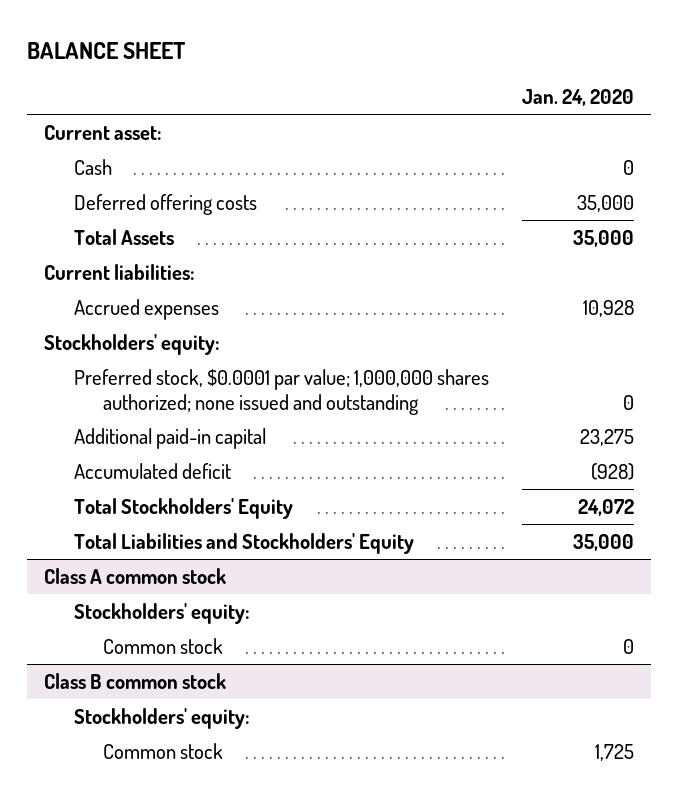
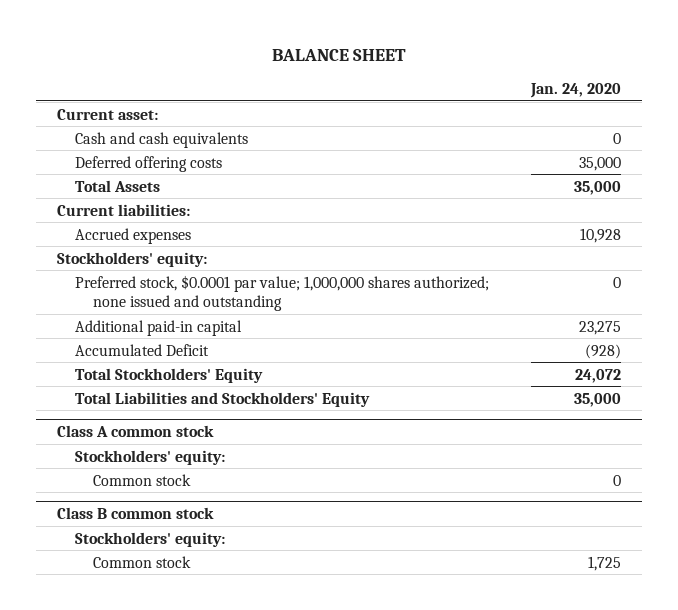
[73,158,112,175] Cash -> none
none -> [75,131,249,148] Cash and cash equivalents
[73,462,231,479] Accumulated deficit -> [75,343,210,356] Accumulated Deficit

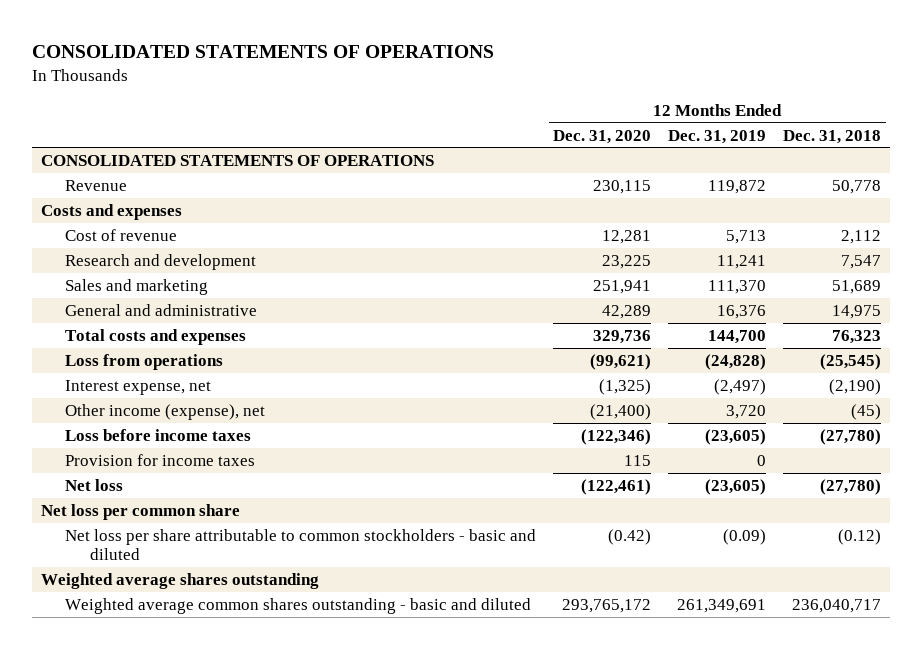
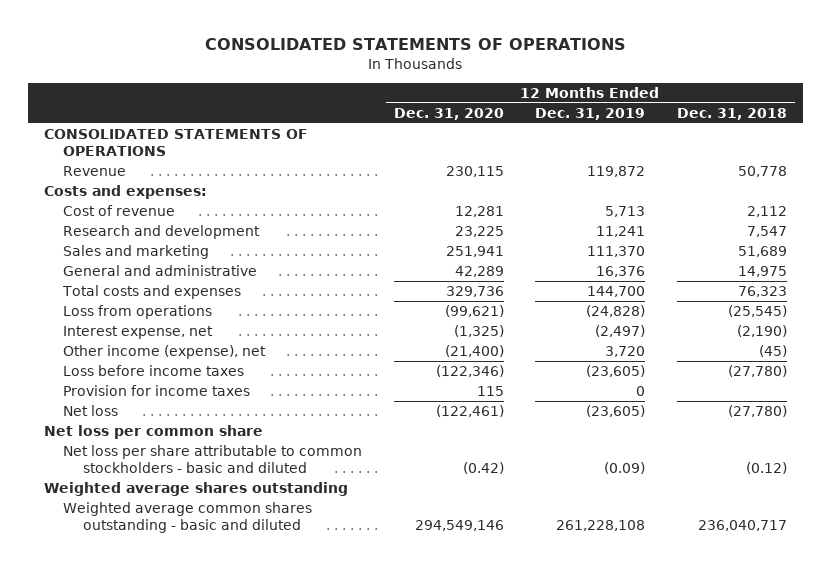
[40,203,182,220] Costs and expenses -> [43,185,207,200] Costs and expenses:
[562,598,652,613] 293,765,172 -> [414,519,504,531] 294,549,146
[677,598,767,613] 261,349,691 -> [556,519,646,531] 261,228,108

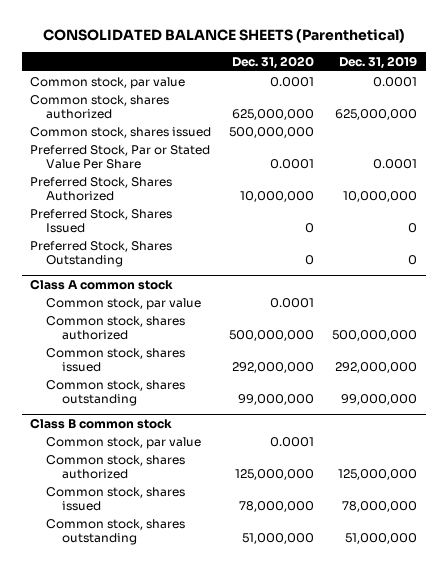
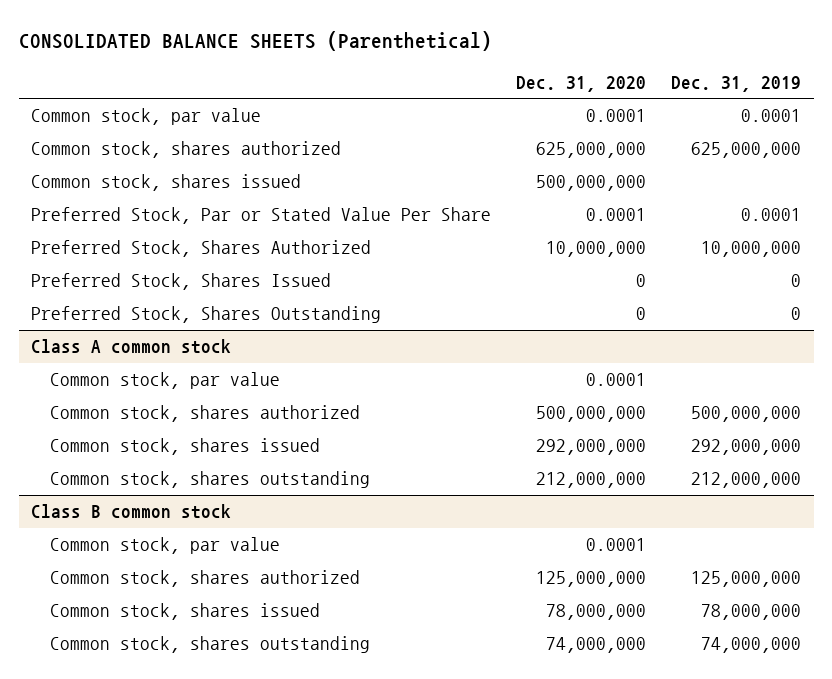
[238,393,315,405] 99,000,000 -> [536,472,647,489] 212,000,000
[341,393,418,405] 99,000,000 -> [691,472,802,489] 212,000,000
[242,532,315,544] 51,000,000 -> [546,637,647,654] 74,000,000
[345,532,418,544] 51,000,000 -> [701,637,802,654] 74,000,000

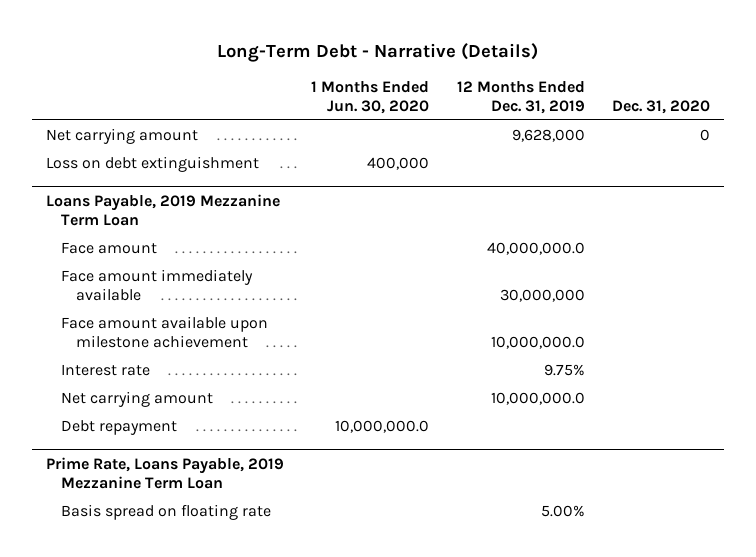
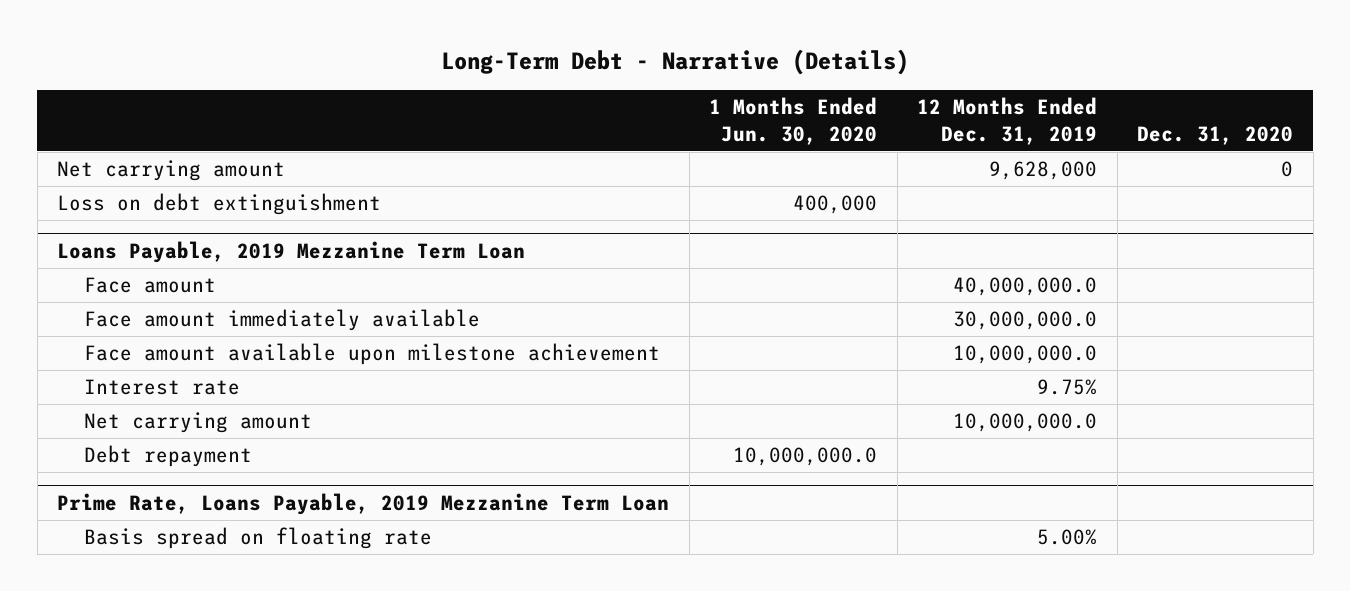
[499,289,585,303] 30,000,000 -> [953,311,1098,331] 30,000,000.0

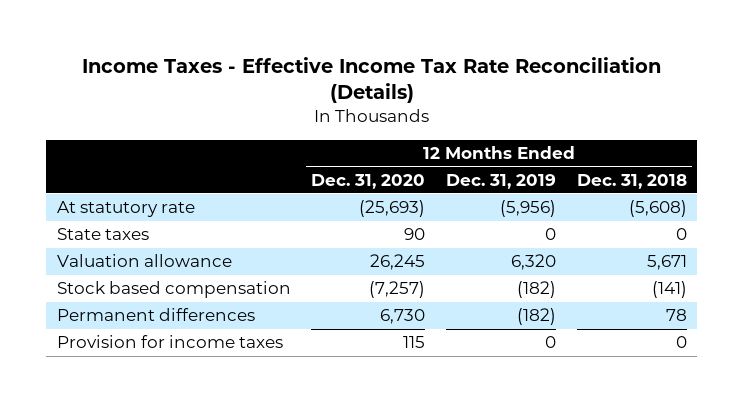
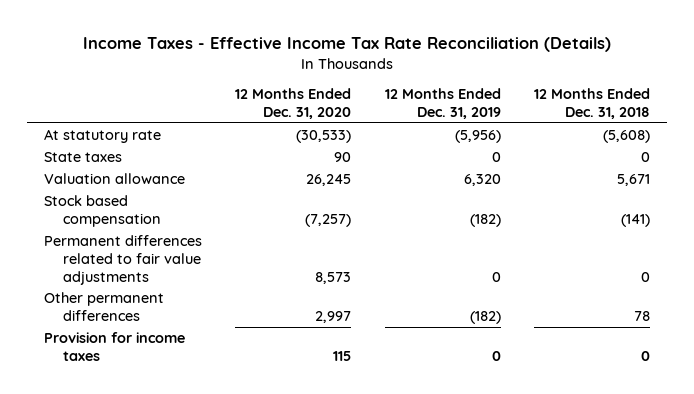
[359,200,426,218] (25,693) -> [296,130,352,144] (30,533)
none -> [43,235,202,285] Permanent differences related to fair value adjustments
[56,308,255,322] Permanent differences -> [43,292,164,321] Other permanent differences
[380,309,426,325] 6,730 -> [315,310,352,323] 2,997

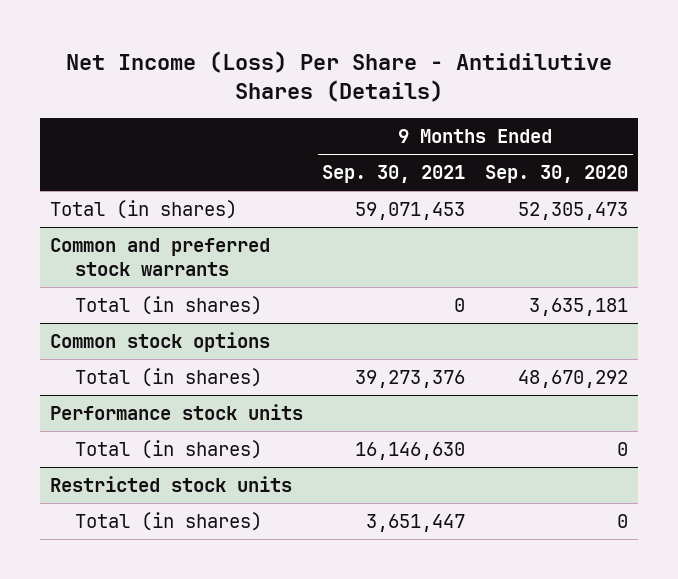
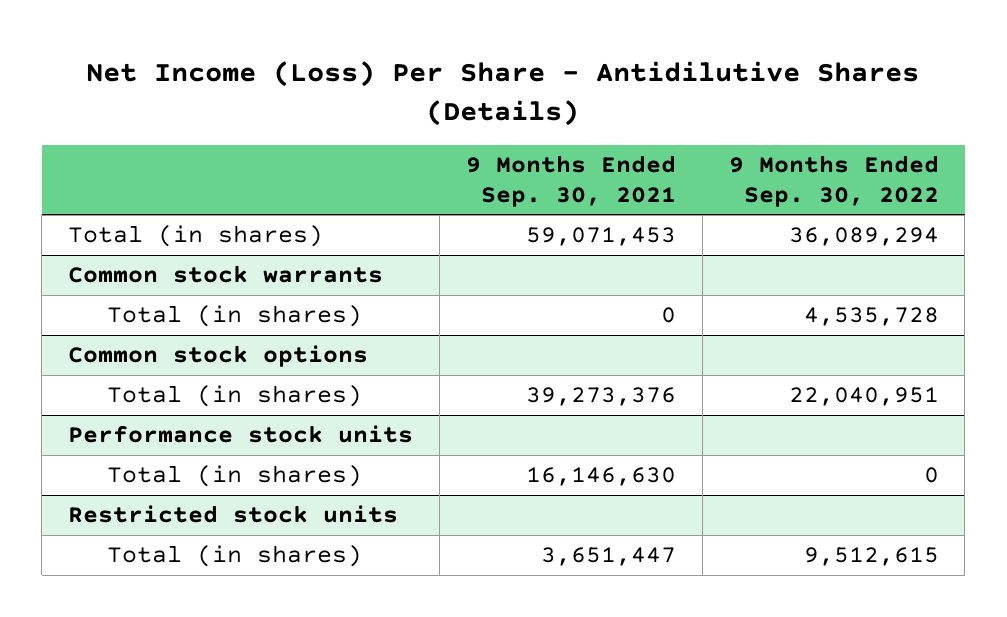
[485,165,629,184] Sep. 30, 2020 -> none
none -> [728,154,939,207] 9 Months Ended Sep. 30, 2022
[49,237,270,277] Common and preferred stock warrants -> [68,265,384,284] Common stock warrants

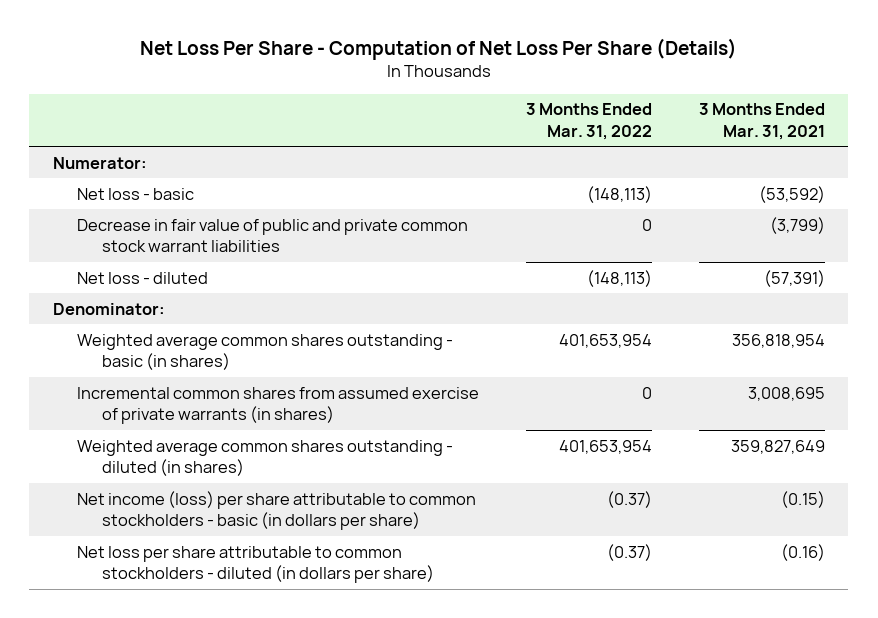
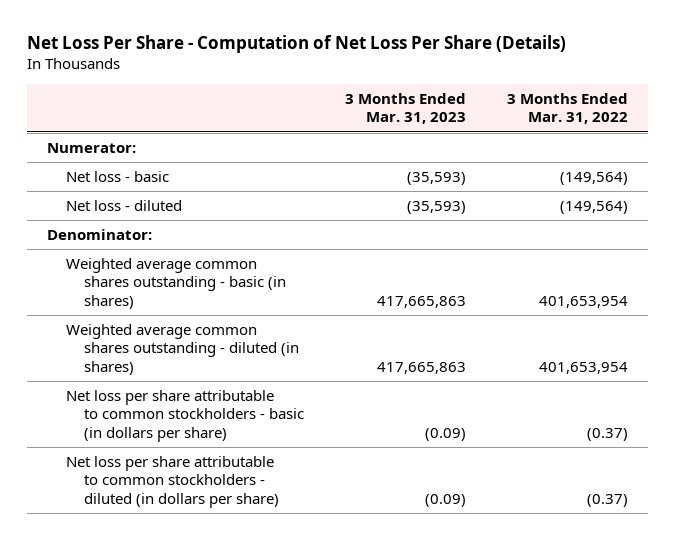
[699,103,826,140] 3 Months Ended Mar. 31, 2021 -> none
none -> [345,93,467,125] 3 Months Ended Mar. 31, 2023
[77,218,469,253] Decrease in fair value of public and private common stock warrant liabilities -> none
[587,185,653,203] (148,113) -> [560,171,629,185] (149,564)
[587,269,653,287] (148,113) -> [560,200,629,214] (149,564)
[77,386,480,425] Incremental common shares from assumed exercise of private warrants (in shares) -> none
[77,490,477,531] Net income (loss) per share attributable to common stockholders - basic (in dollars per share) -> [65,389,305,442] Net loss per share attributable to common stockholders - basic (in dollars per share)

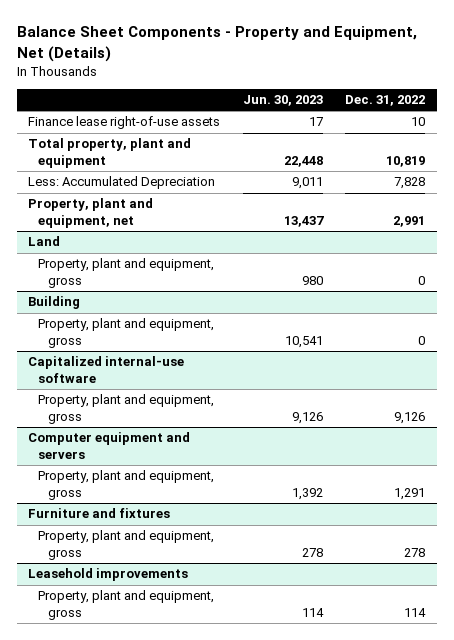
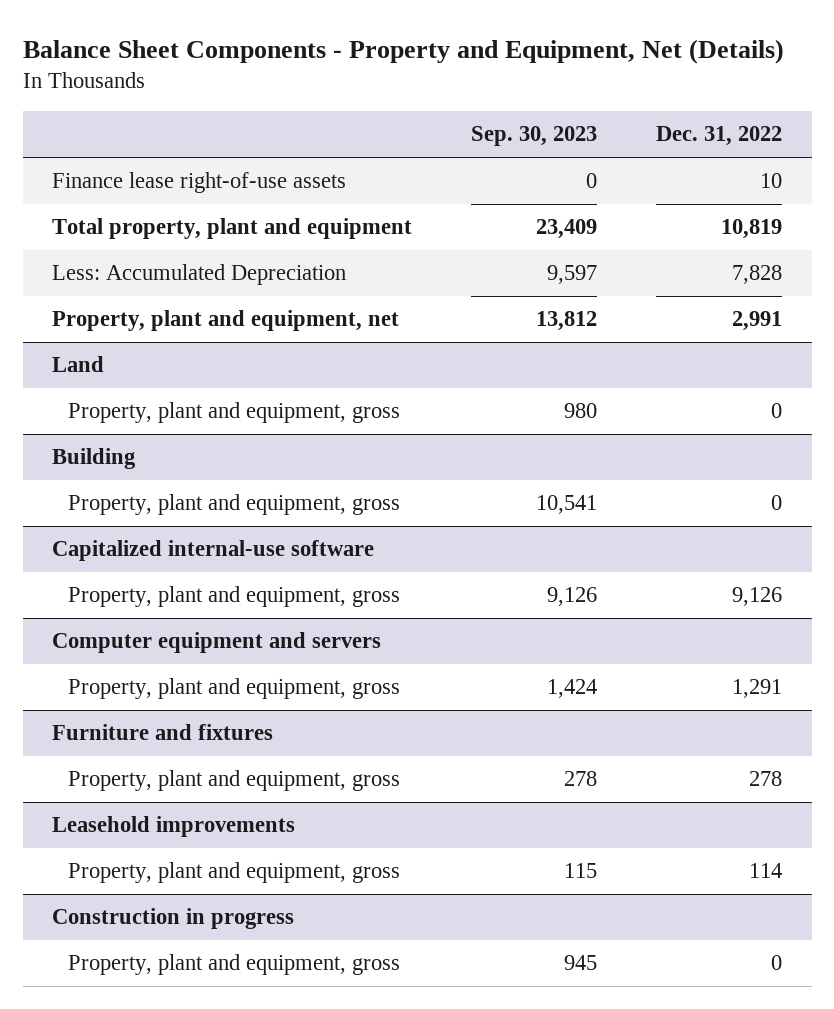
[242,95,323,107] Jun. 30, 2023 -> none
none -> [471,126,598,147] Sep. 30, 2023
none -> [52,908,295,930] Construction in progress
none -> [68,954,401,976] Property, plant and equipment, gross

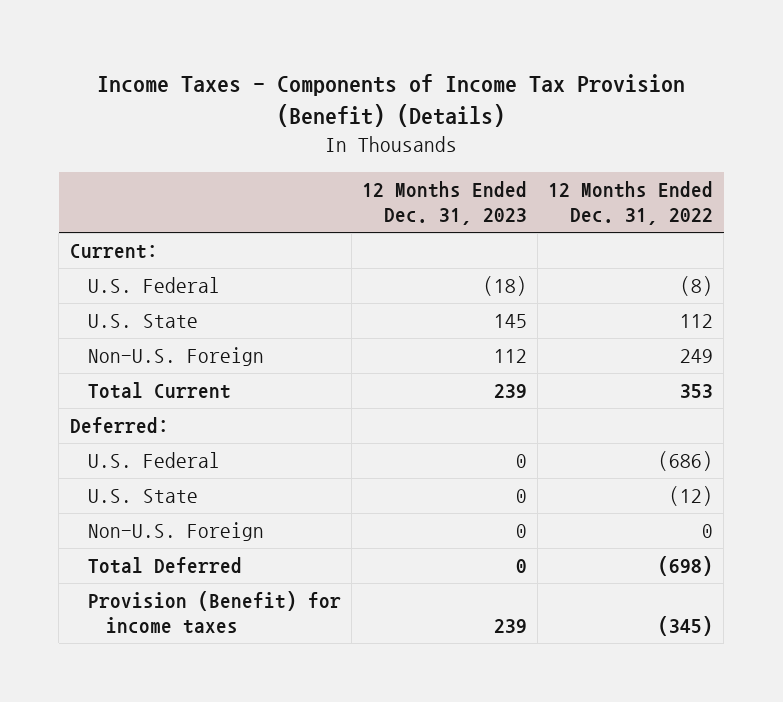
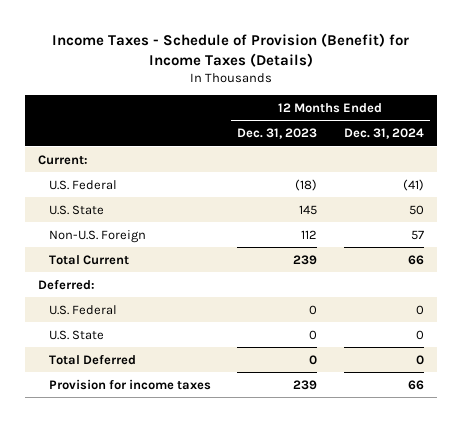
[97,74,686,128] Income Taxes - Components of Income Tax Provision (Benefit) (Details) -> [51,33,409,68] Income Taxes - Schedule of Provision (Benefit) for Income Taxes (Details)
[548,180,714,226] 12 Months Ended Dec. 31, 2022 -> none
none -> [343,128,424,140] Dec. 31, 2024
[87,521,264,541] Non-U.S. Foreign -> none
[87,590,341,635] Provision (Benefit) for income taxes -> [49,378,212,390] Provision for income taxes

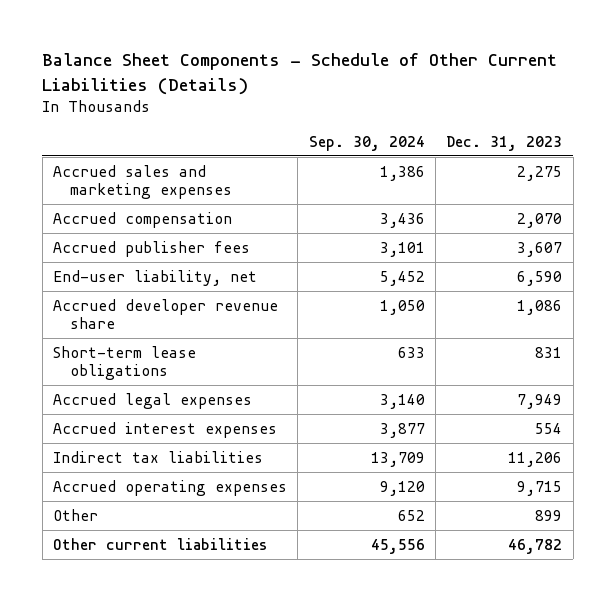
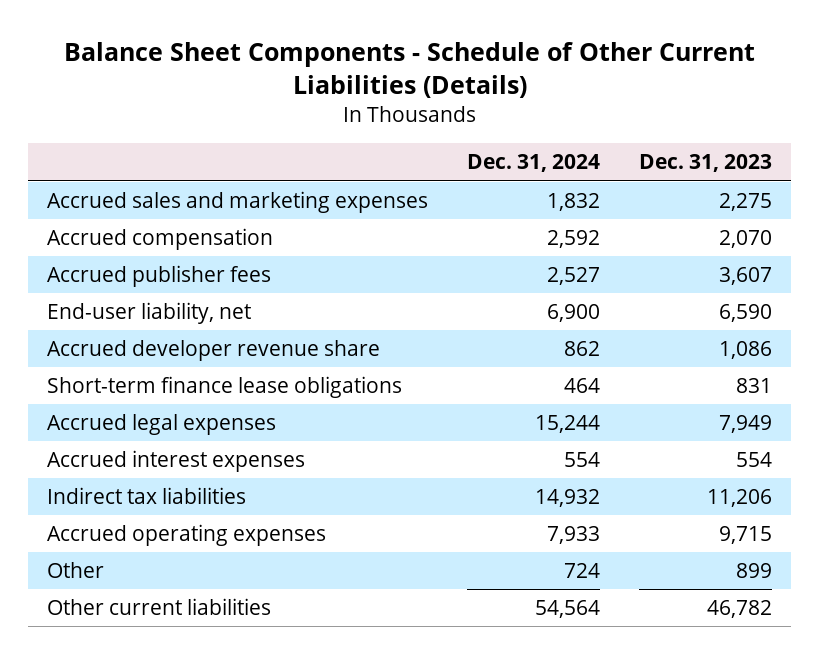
[308,135,425,151] Sep. 30, 2024 -> none
none -> [467,154,601,173] Dec. 31, 2024
[53,345,197,380] Short-term lease obligations -> [47,376,403,399] Short-term finance lease obligations

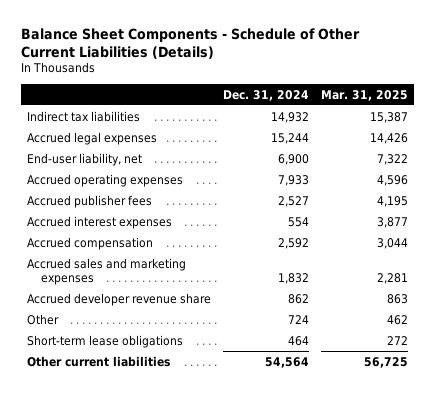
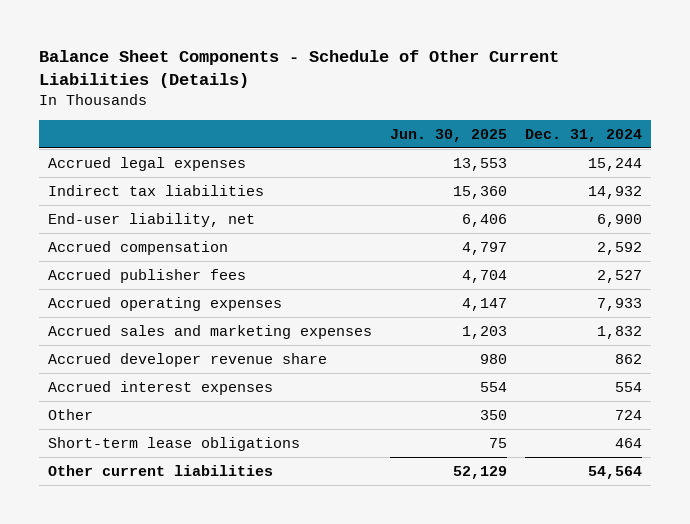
[320,89,408,101] Mar. 31, 2025 -> none
none -> [390,129,508,143] Jun. 30, 2025
[26,110,140,122] Indirect tax liabilities -> [47,184,264,196] Indirect tax liabilities
[26,194,152,208] Accrued publisher fees -> [47,268,246,283] Accrued publisher fees
[26,173,183,187] Accrued operating expenses -> [47,296,282,311] Accrued operating expenses
[26,215,172,229] Accrued interest expenses -> [47,380,273,395] Accrued interest expenses

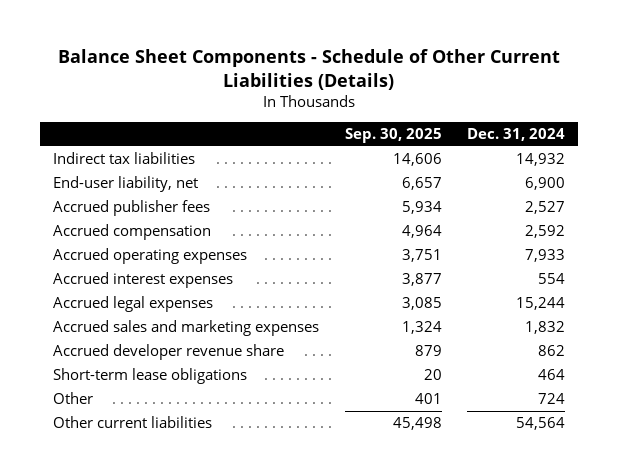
[390,129,508,143] Jun. 30, 2025 -> none
none -> [344,128,442,144] Sep. 30, 2025
[47,240,228,255] Accrued compensation -> [52,224,211,241] Accrued compensation
[47,380,273,395] Accrued interest expenses -> [52,272,233,289] Accrued interest expenses
[47,156,246,171] Accrued legal expenses -> [52,296,213,313] Accrued legal expenses
[47,408,93,420] Other -> [52,392,93,405] Other

